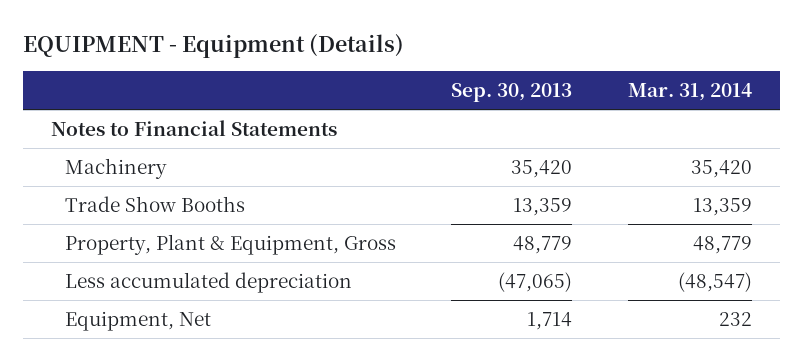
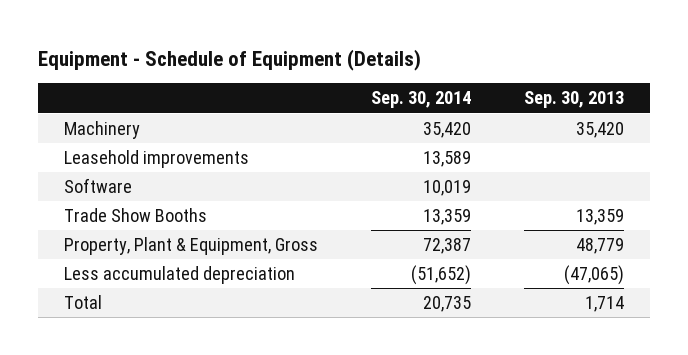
[23,34,405,59] EQUIPMENT - Equipment (Details) -> [37,48,421,71] Equipment - Schedule of Equipment (Details)
[628,82,753,101] Mar. 31, 2014 -> none
none -> [371,91,472,109] Sep. 30, 2014
[51,119,338,136] Notes to Financial Statements -> none
none -> [64,149,250,168] Leasehold improvements
none -> [64,177,133,193] Software
[64,310,211,331] Equipment, Net -> [64,294,103,309] Total

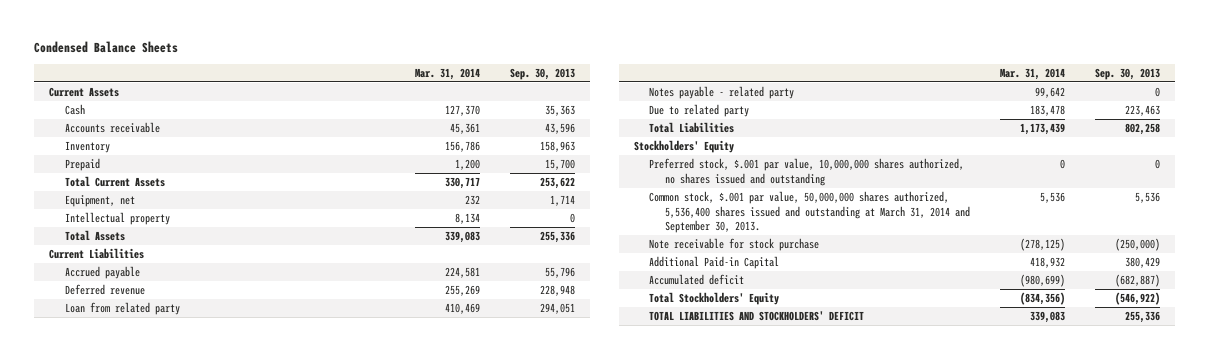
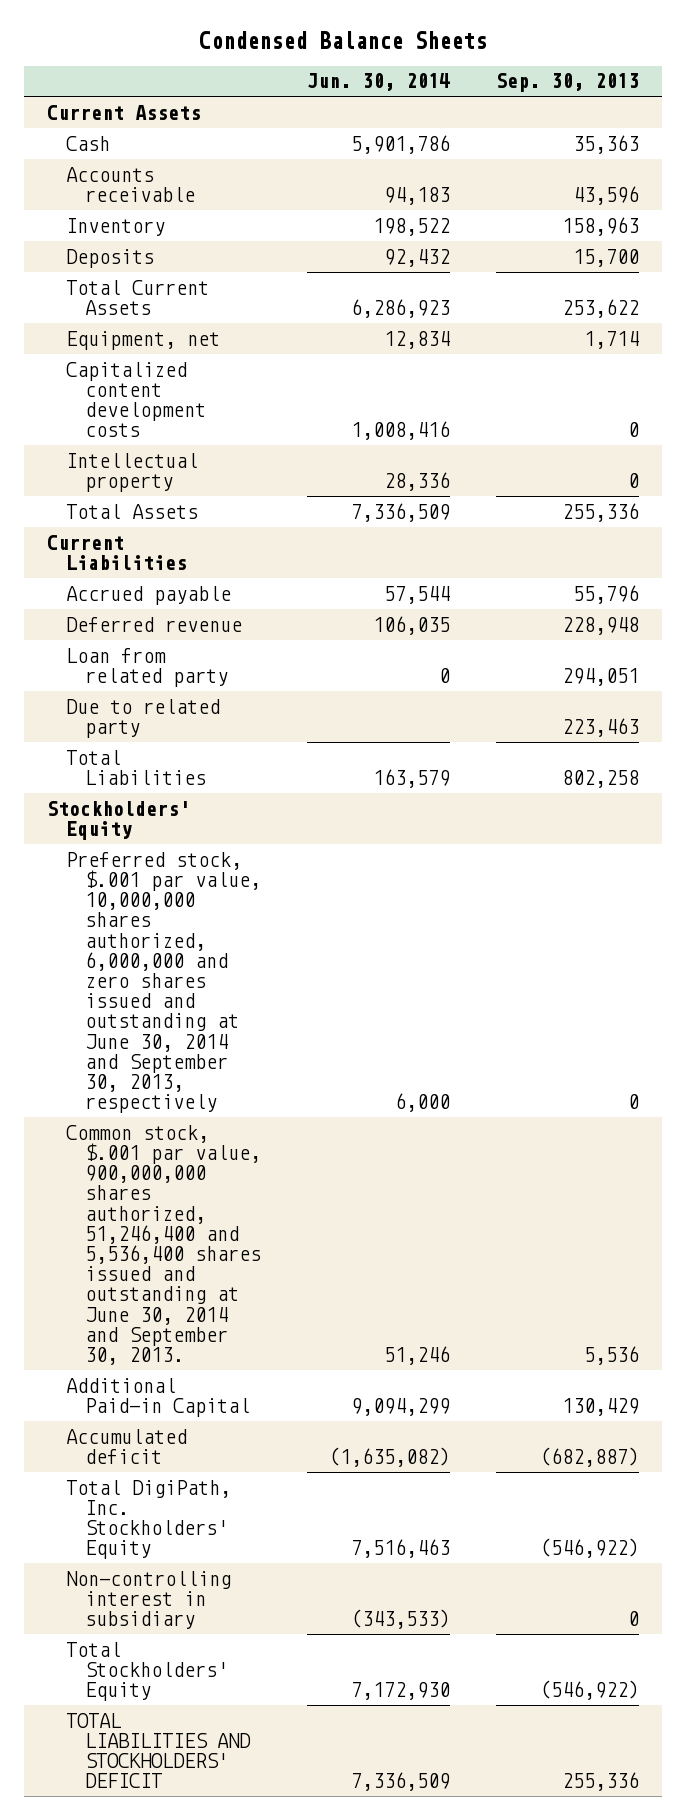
[415,67,481,80] Mar. 31, 2014 -> none
none -> [307,73,451,92] Jun. 30, 2014
[64,158,100,172] Prepaid -> [66,248,155,268] Deposits
none -> [66,361,207,438] Capitalized content development costs
[649,86,795,100] Notes payable - related party -> none
[649,238,820,252] Note receivable for stock purchase -> none
[649,158,965,186] Preferred stock, $.001 par value, 10,000,000 shares authorized, no shares issued and outstanding -> [66,851,262,1114] Preferred stock, $.001 par value, 10,000,000 shares authorized, 6,000,000 and zero shares issued and outstanding at June 30, 2014 and September 30, 2013, respectively
[649,191,971,233] Common stock, $.001 par value, 50,000,000 shares authorized, 5,536,400 shares issued and outstanding at March 31, 2014 and September 30, 2013. -> [66,1124,262,1366] Common stock, $.001 par value, 900,000,000 shares authorized, 51,246,400 and 5,536,400 shares issued and outstanding at June 30, 2014 and September 30, 2013.
[1124,257,1160,269] 380,429 -> [561,1397,639,1416] 130,429
none -> [66,1479,232,1560] Total DigiPath, Inc. Stockholders' Equity
none -> [66,1570,232,1630] Non-controlling interest in subsidiary

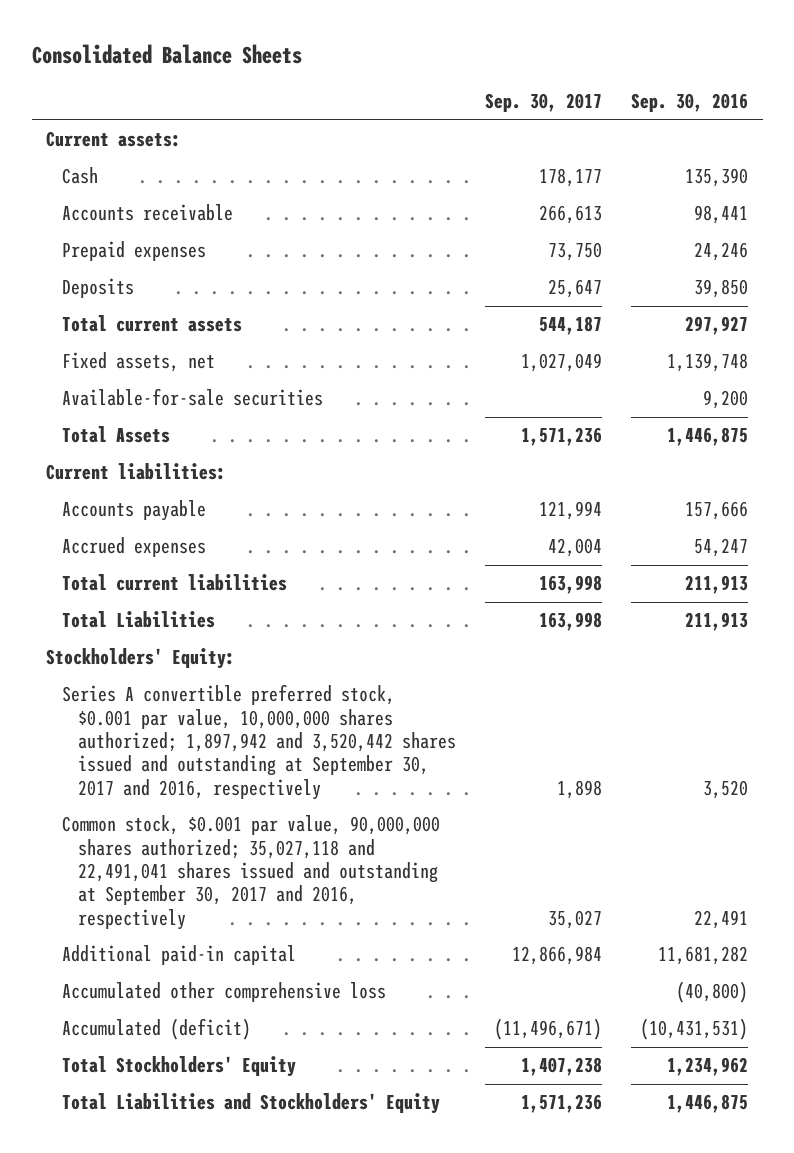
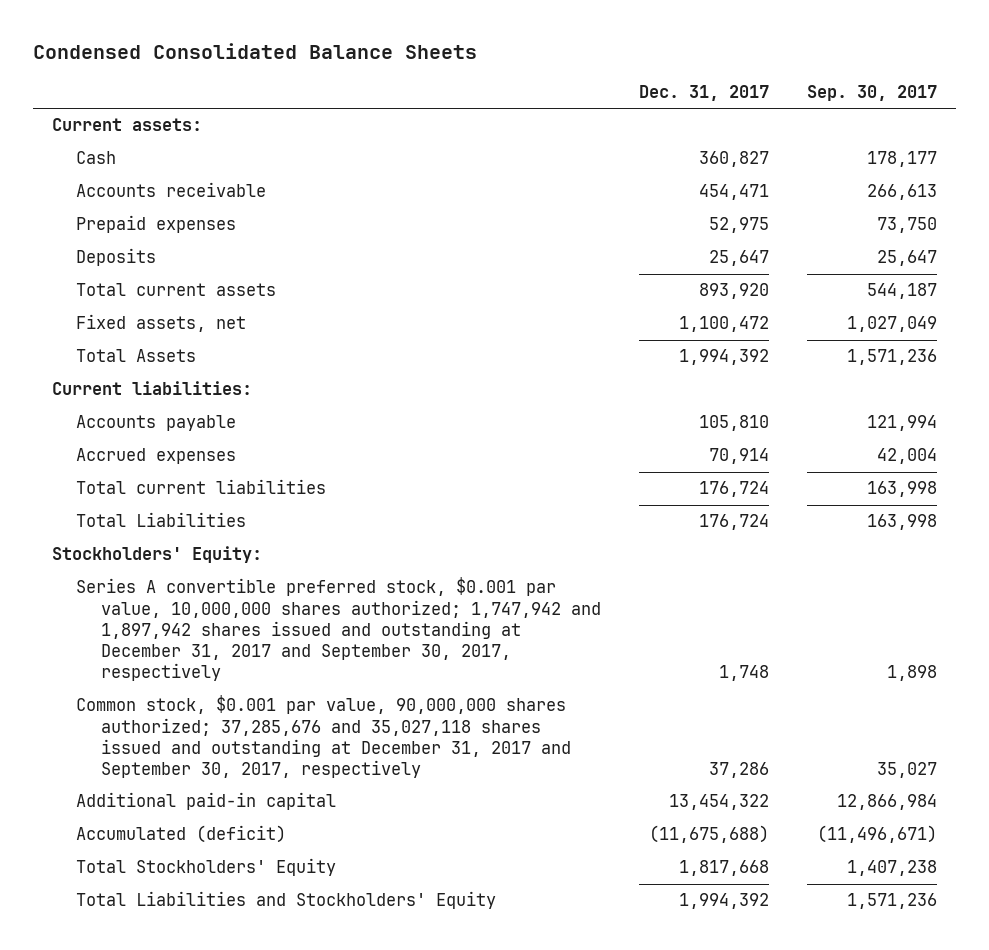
[31,43,302,64] Consolidated Balance Sheets -> [32,42,477,59] Condensed Consolidated Balance Sheets
[631,93,749,113] Sep. 30, 2016 -> none
none -> [638,85,769,102] Dec. 31, 2017
[62,388,324,407] Available-for-sale securities -> none
[62,684,456,800] Series A convertible preferred stock, $0.001 par value, 10,000,000 shares authorized; 1,897,942 and 3,520,442 shares issued and outstanding at September 30, 2017 and 2016, respectively -> [76,577,601,682] Series A convertible preferred stock, $0.001 par value, 10,000,000 shares authorized; 1,747,942 and 1,897,942 shares issued and outstanding at December 31, 2017 and September 30, 2017, respectively
[62,815,441,930] Common stock, $0.001 par value, 90,000,000 shares authorized; 35,027,118 and 22,491,041 shares issued and outstanding at September 30, 2017 and 2016, respectively -> [76,695,571,779] Common stock, $0.001 par value, 90,000,000 shares authorized; 37,285,676 and 35,027,118 shares issued and outstanding at December 31, 2017 and September 30, 2017, respectively
[62,982,387,1003] Accumulated other comprehensive loss -> none

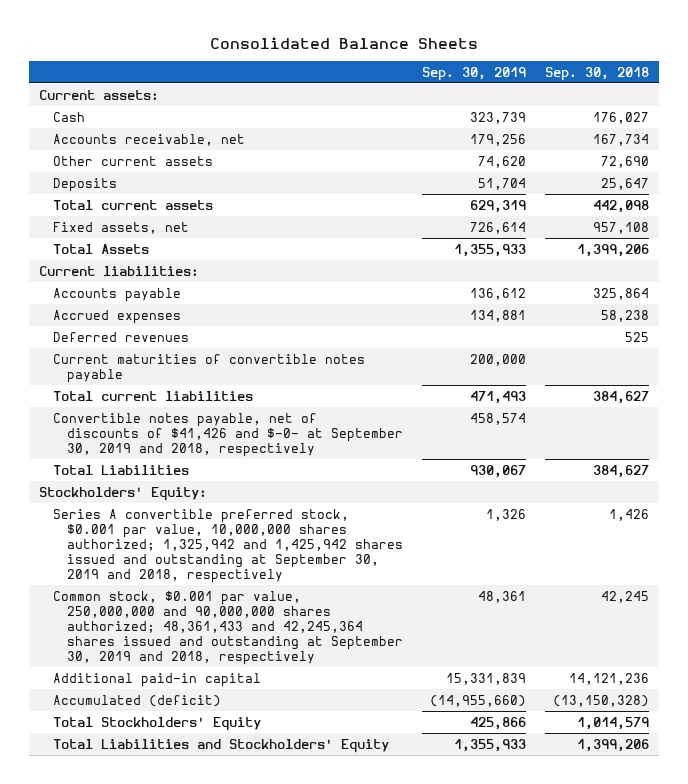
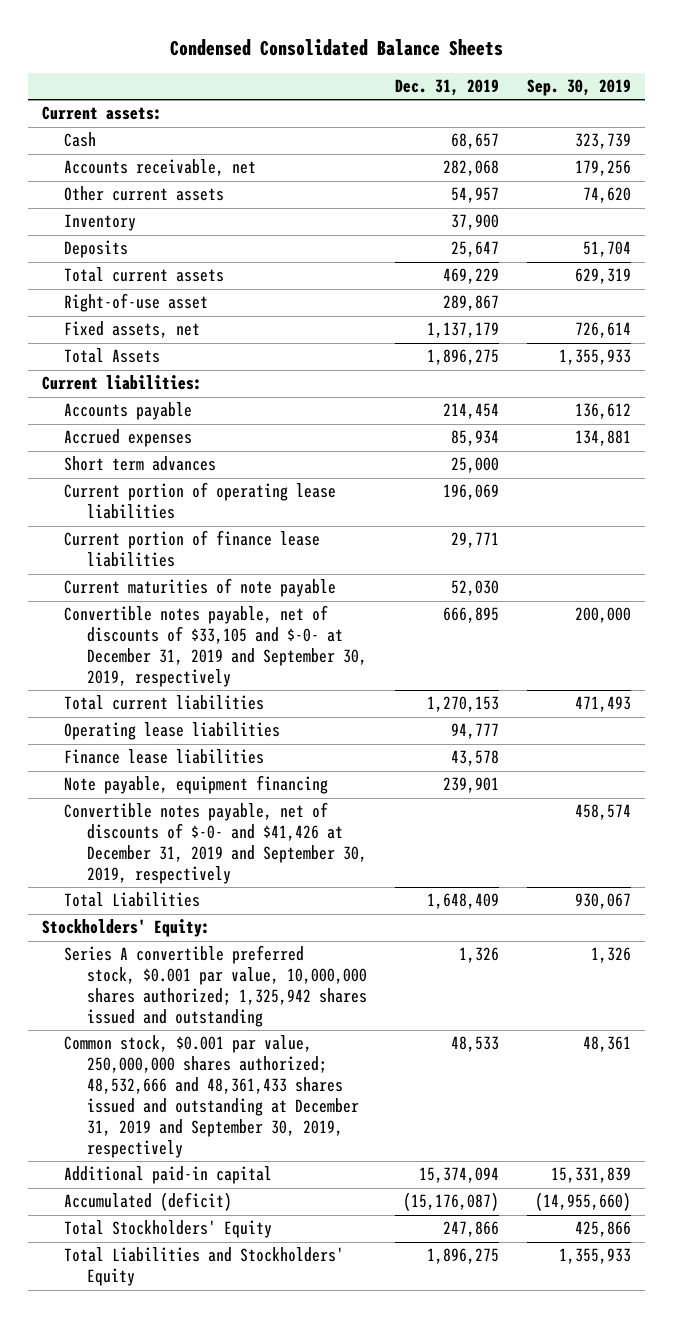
[209,36,478,49] Consolidated Balance Sheets -> [169,39,503,57] Condensed Consolidated Balance Sheets
[545,66,650,81] Sep. 30, 2018 -> none
none -> [394,79,499,97] Dec. 31, 2019
none -> [64,214,137,232] Inventory
none -> [64,293,209,313] Right-of-use asset
[52,331,189,342] Deferred revenues -> none
none -> [64,456,217,472] Short term advances
none -> [64,482,337,520] Current portion of operating lease liabilities
none -> [64,530,321,568] Current portion of finance lease liabilities
none -> [64,578,337,598] Current maturities of note payable
[52,353,365,383] Current maturities of convertible notes payable -> [64,605,367,688] Convertible notes payable, net of discounts of $33,105 and $-0- at December 31, 2019 and September 30, 2019, respectively
none -> [64,722,281,741] Operating lease liabilities
none -> [64,749,265,765] Finance lease liabilities
none -> [64,775,329,795] Note payable, equipment financing
[52,412,404,458] Convertible notes payable, net of discounts of $41,426 and $-0- at September 30, 2019 and 2018, respectively -> [64,802,367,885] Convertible notes payable, net of discounts of $-0- and $41,426 at December 31, 2019 and September 30, 2019, respectively
[52,508,404,584] Series A convertible preferred stock, $0.001 par value, 10,000,000 shares authorized; 1,325,942 and 1,425,942 shares issued and outstanding at September 30, 2019 and 2018, respectively -> [64,945,367,1028] Series A convertible preferred stock, $0.001 par value, 10,000,000 shares authorized; 1,325,942 shares issued and outstanding
[52,590,404,666] Common stock, $0.001 par value, 250,000,000 and 90,000,000 shares authorized; 48,361,433 and 42,245,364 shares issued and outstanding at September 30, 2019 and 2018, respectively -> [64,1035,359,1158] Common stock, $0.001 par value, 250,000,000 shares authorized; 48,532,666 and 48,361,433 shares issued and outstanding at December 31, 2019 and September 30, 2019, respectively

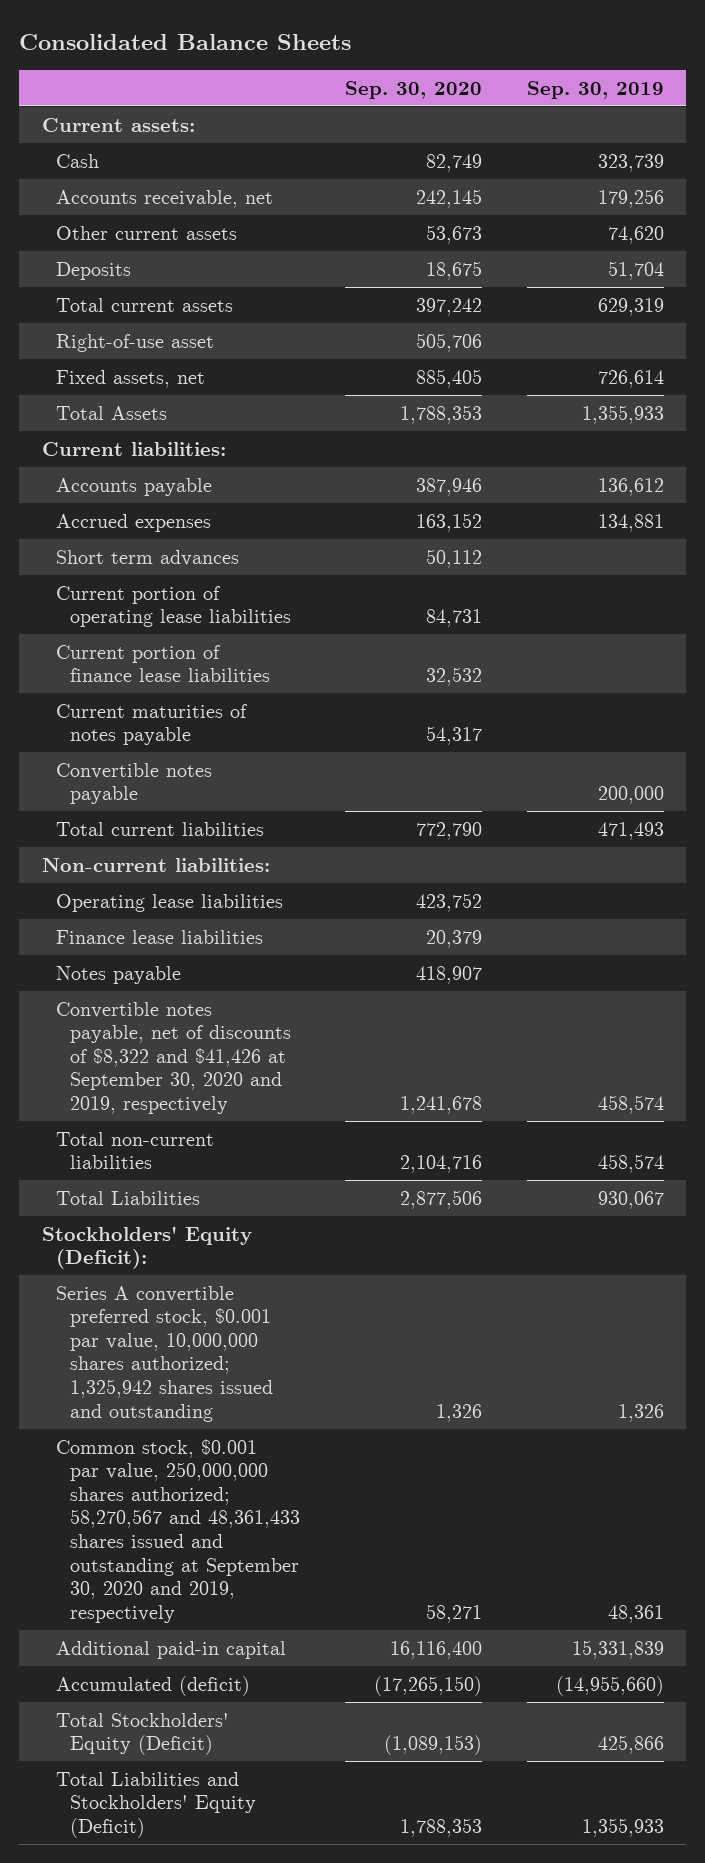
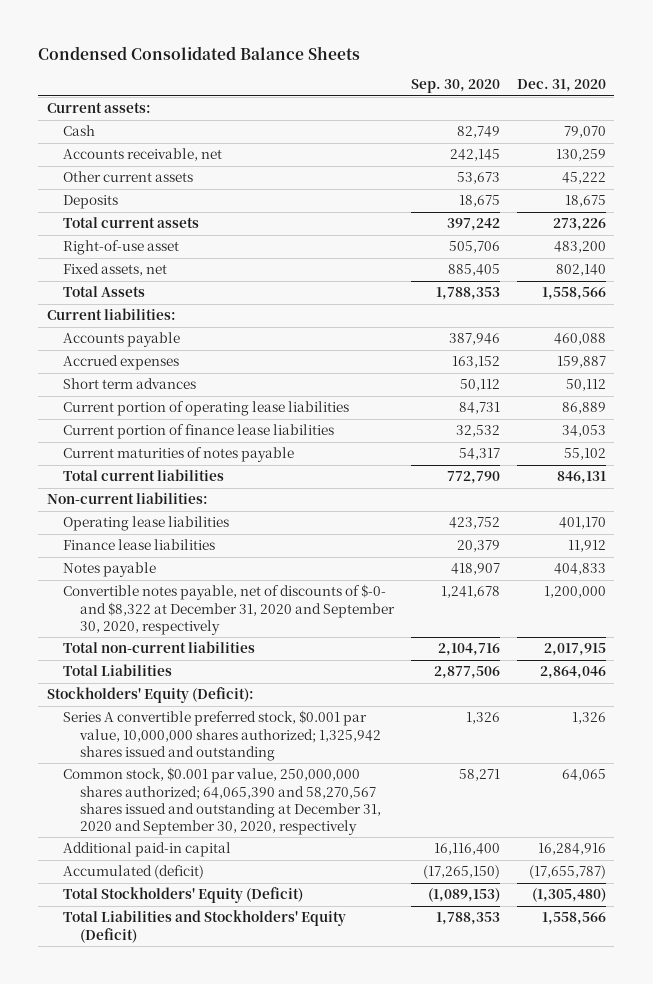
[19,34,352,51] Consolidated Balance Sheets -> [38,45,361,60] Condensed Consolidated Balance Sheets
[526,80,664,99] Sep. 30, 2019 -> none
none -> [516,79,606,93] Dec. 31, 2020
[56,762,213,805] Convertible notes payable -> none
[56,1001,292,1115] Convertible notes payable, net of discounts of $8,322 and $41,426 at September 30, 2020 and 2019, respectively -> [63,584,395,635] Convertible notes payable, net of discounts of $-0- and $8,322 at December 31, 2020 and September 30, 2020, respectively
[56,1438,301,1623] Common stock, $0.001 par value, 250,000,000 shares authorized; 58,270,567 and 48,361,433 shares issued and outstanding at September 30, 2020 and 2019, respectively -> [63,767,381,835] Common stock, $0.001 par value, 250,000,000 shares authorized; 64,065,390 and 58,270,567 shares issued and outstanding at December 31, 2020 and September 30, 2020, respectively

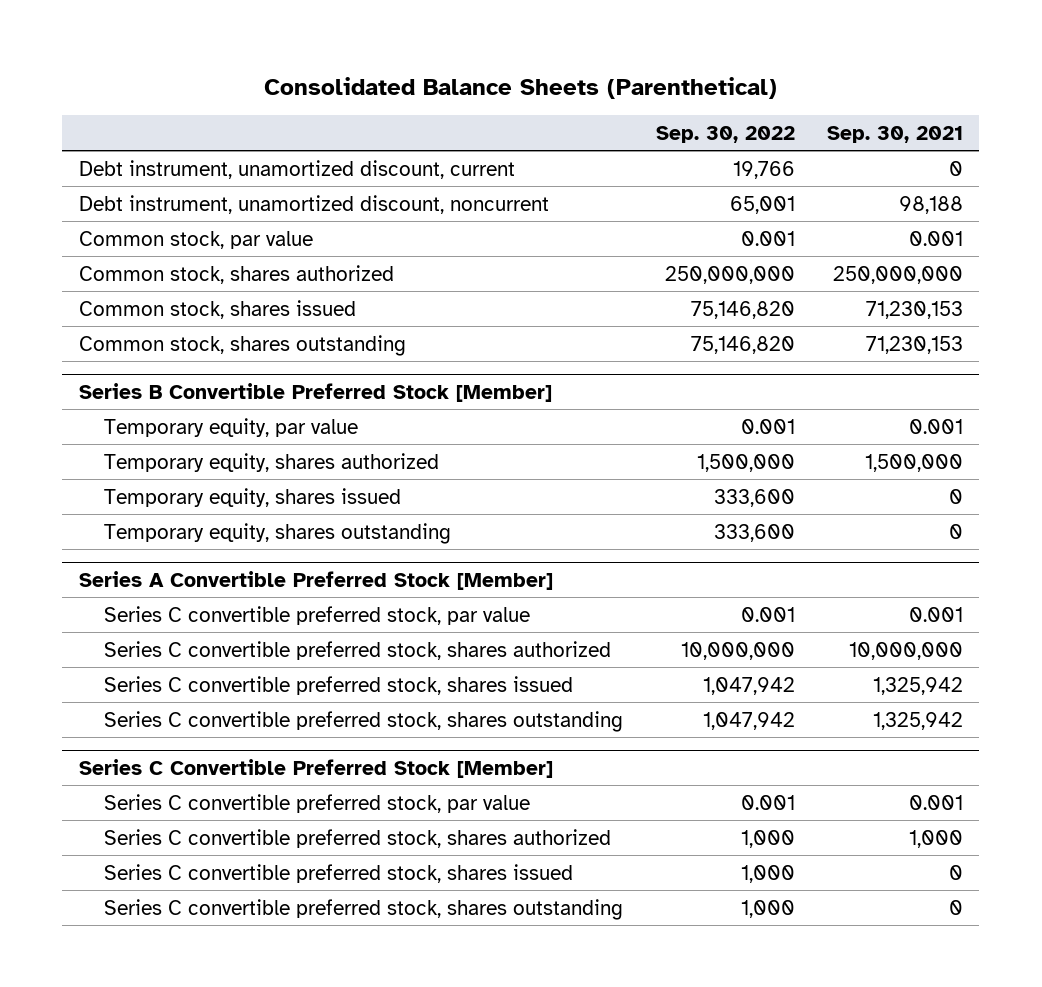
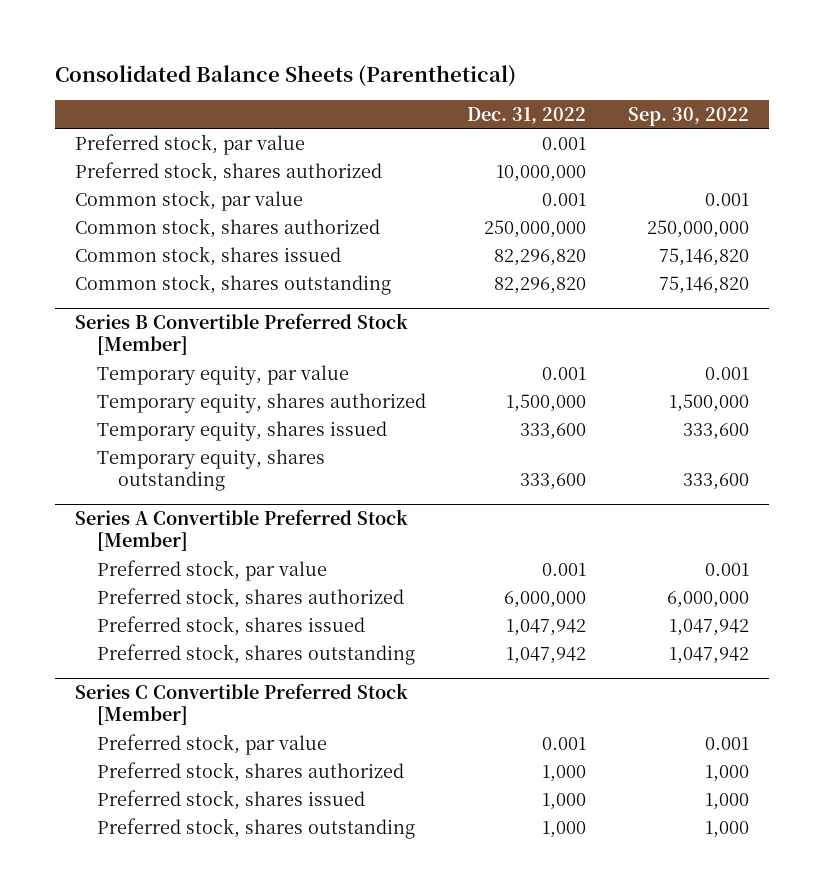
[827,125,964,143] Sep. 30, 2021 -> none
none -> [467,106,587,124] Dec. 31, 2022
[78,159,515,179] Debt instrument, unamortized discount, current -> none
[78,194,549,214] Debt instrument, unamortized discount, noncurrent -> none
none -> [75,133,306,155] Preferred stock, par value
none -> [75,161,383,182] Preferred stock, shares authorized
[103,605,530,625] Series C convertible preferred stock, par value -> [96,559,327,581] Preferred stock, par value
[103,640,611,660] Series C convertible preferred stock, shares authorized -> [96,587,404,608] Preferred stock, shares authorized
[680,641,795,660] 10,000,000 -> [666,590,749,608] 6,000,000
[103,675,573,695] Series C convertible preferred stock, shares issued -> [96,615,365,636] Preferred stock, shares issued
[103,710,623,732] Series C convertible preferred stock, shares outstanding -> [96,643,415,665] Preferred stock, shares outstanding
[103,793,530,813] Series C convertible preferred stock, par value -> [96,733,327,755] Preferred stock, par value
[103,828,611,848] Series C convertible preferred stock, shares authorized -> [96,761,404,782] Preferred stock, shares authorized
[103,863,573,883] Series C convertible preferred stock, shares issued -> [96,789,365,810] Preferred stock, shares issued
[103,898,623,920] Series C convertible preferred stock, shares outstanding -> [96,817,415,839] Preferred stock, shares outstanding

